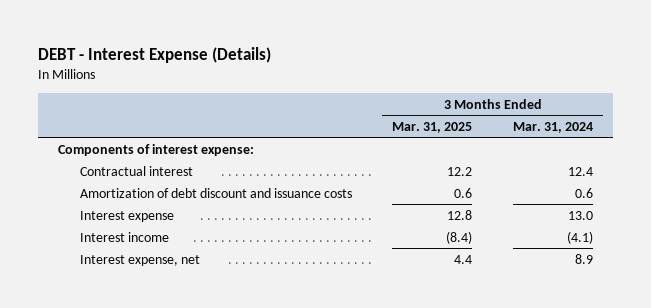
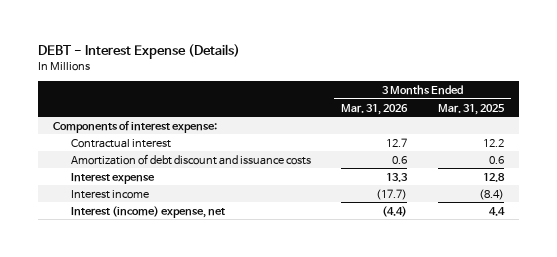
[512,121,593,133] Mar. 31, 2024 -> none
none -> [341,103,409,115] Mar. 31, 2026
[79,254,200,266] Interest expense, net -> [70,205,225,218] Interest (income) expense, net

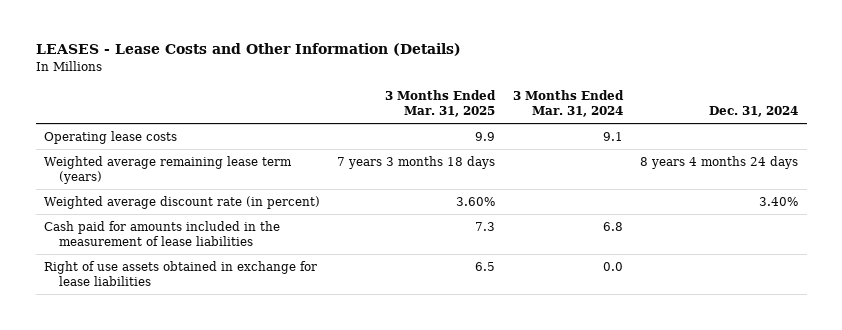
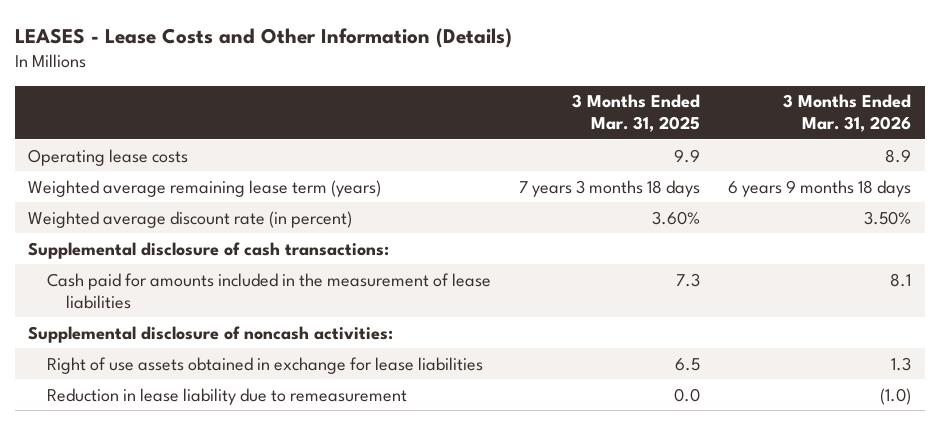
[512,89,624,118] 3 Months Ended Mar. 31, 2024 -> none
[708,106,798,118] Dec. 31, 2024 -> none
none -> [782,94,911,133] 3 Months Ended Mar. 31, 2026
none -> [28,241,390,259] Supplemental disclosure of cash transactions:
none -> [28,325,394,343] Supplemental disclosure of noncash activities:
none -> [47,387,408,405] Reduction in lease liability due to remeasurement

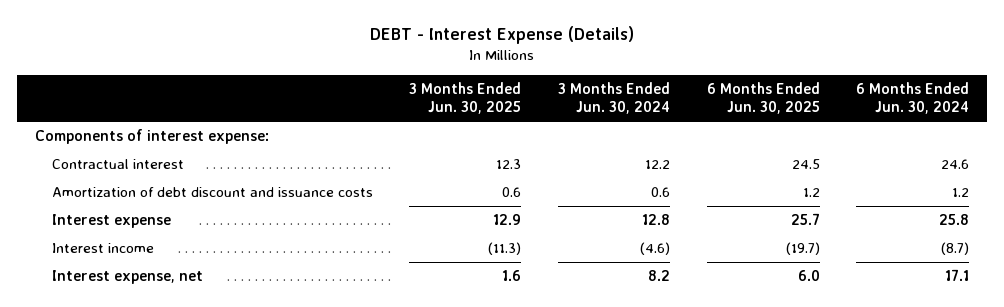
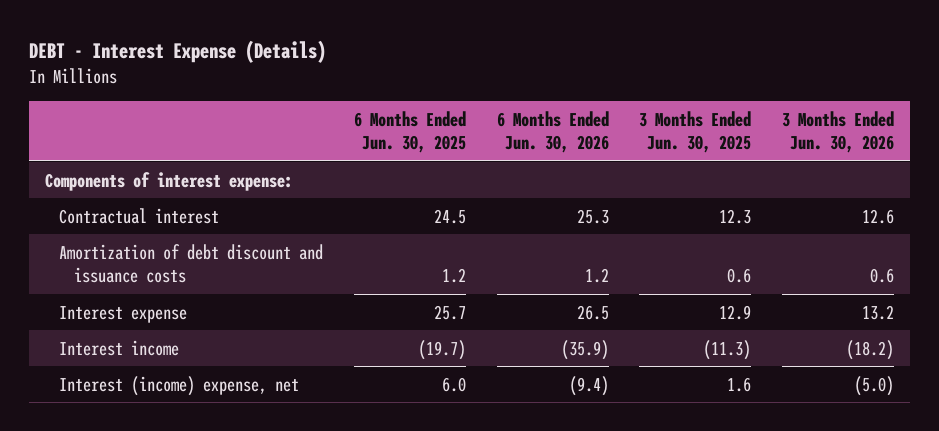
[557,81,670,115] 3 Months Ended Jun. 30, 2024 -> none
[856,81,970,115] 6 Months Ended Jun. 30, 2024 -> none
none -> [496,110,609,153] 6 Months Ended Jun. 30, 2026
none -> [782,110,895,153] 3 Months Ended Jun. 30, 2026
[51,269,203,284] Interest expense, net -> [59,375,300,396] Interest (income) expense, net

